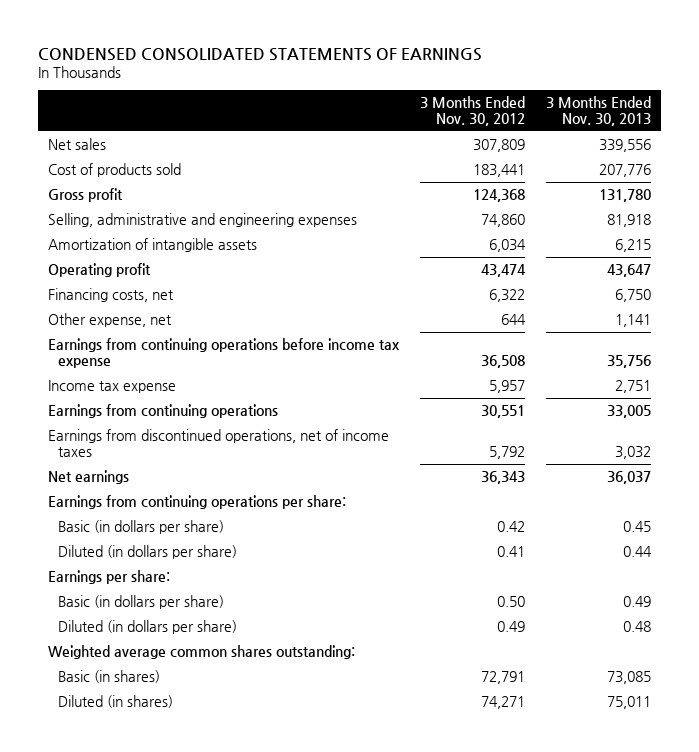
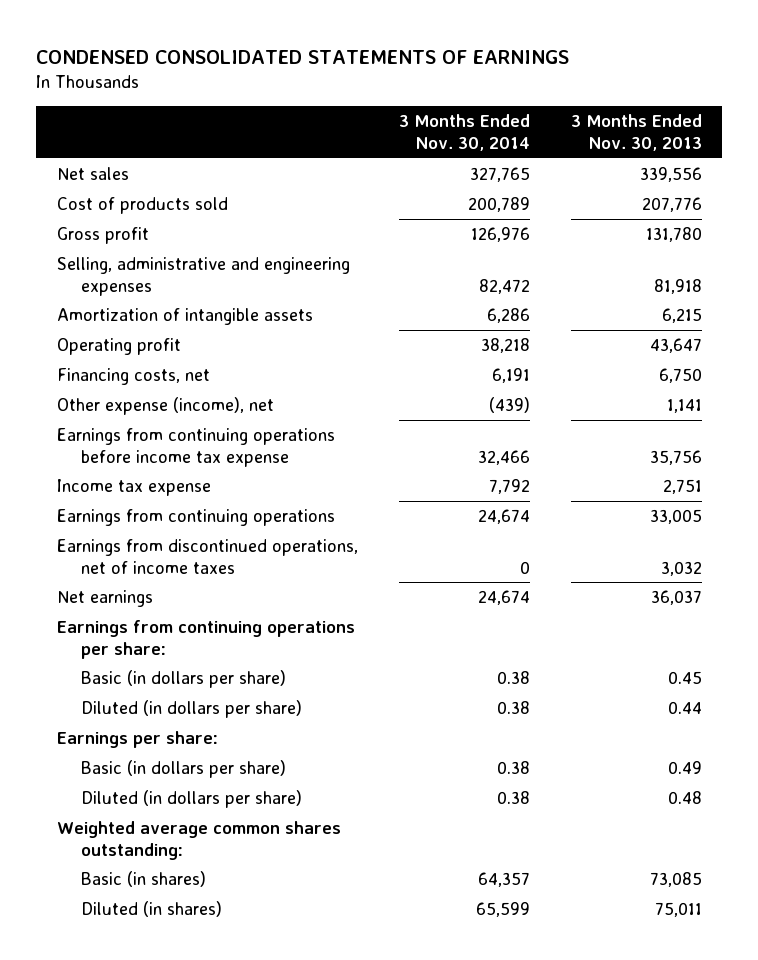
[420,96,526,127] 3 Months Ended Nov. 30, 2012 -> none
none -> [398,114,530,151] 3 Months Ended Nov. 30, 2014
[48,313,173,328] Other expense, net -> [56,396,274,415] Other expense (income), net

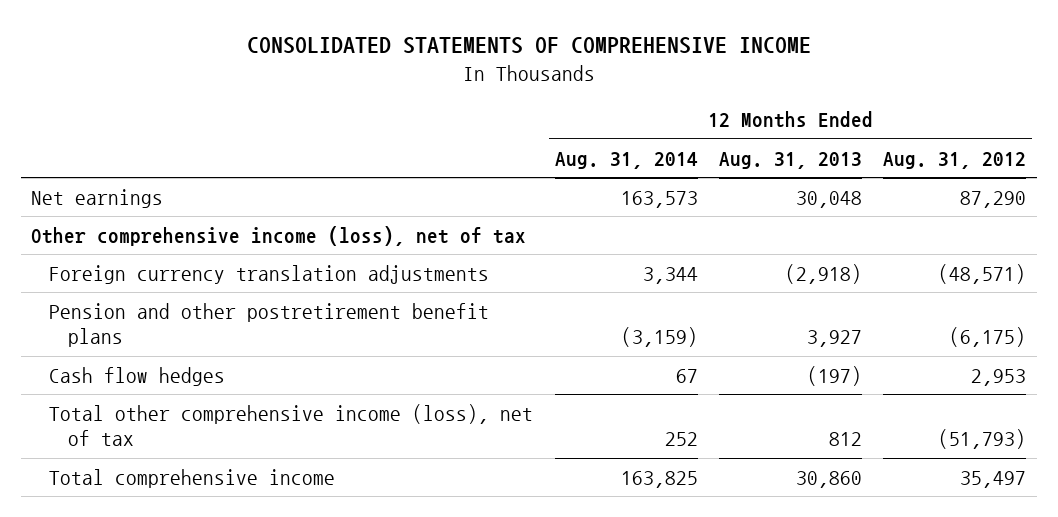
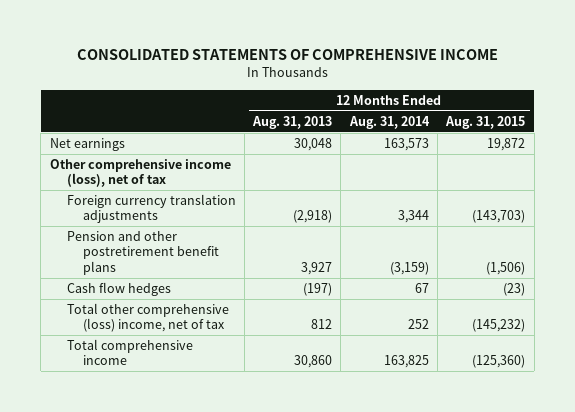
[883,151,1027,169] Aug. 31, 2012 -> none
none -> [445,115,526,129] Aug. 31, 2015
[49,403,534,447] Total other comprehensive income (loss), net of tax -> [66,303,229,333] Total other comprehensive (loss) income, net of tax

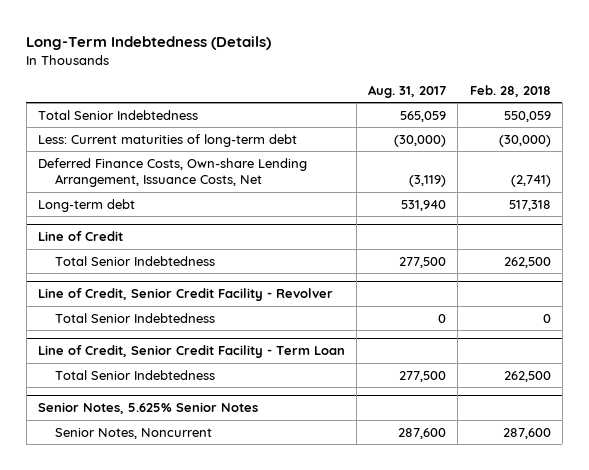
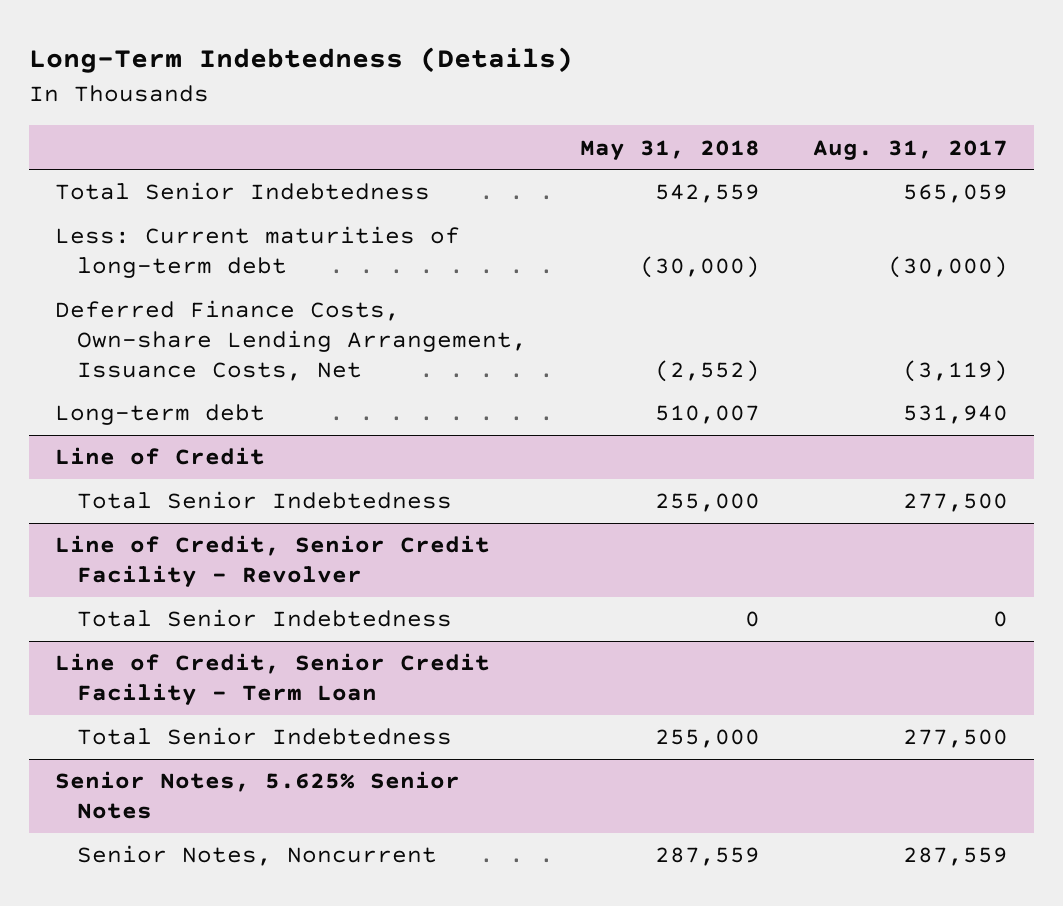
[469,84,551,97] Feb. 28, 2018 -> none
none -> [579,139,760,160] May 31, 2018
[398,427,447,439] 287,600 -> [902,847,1008,867] 287,559

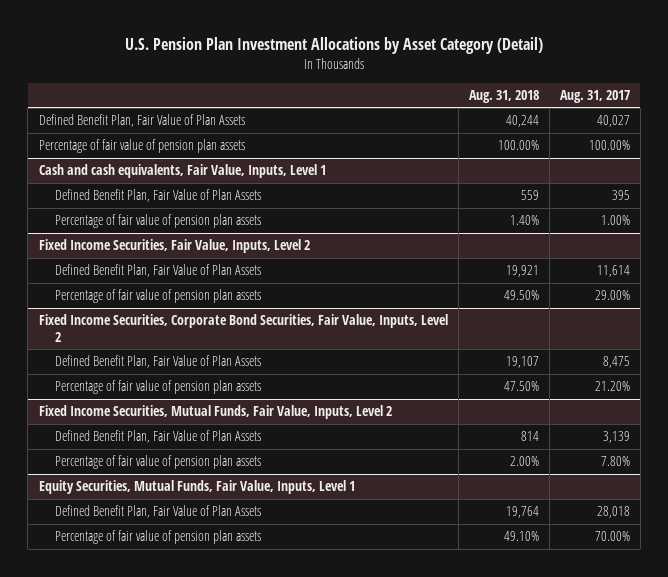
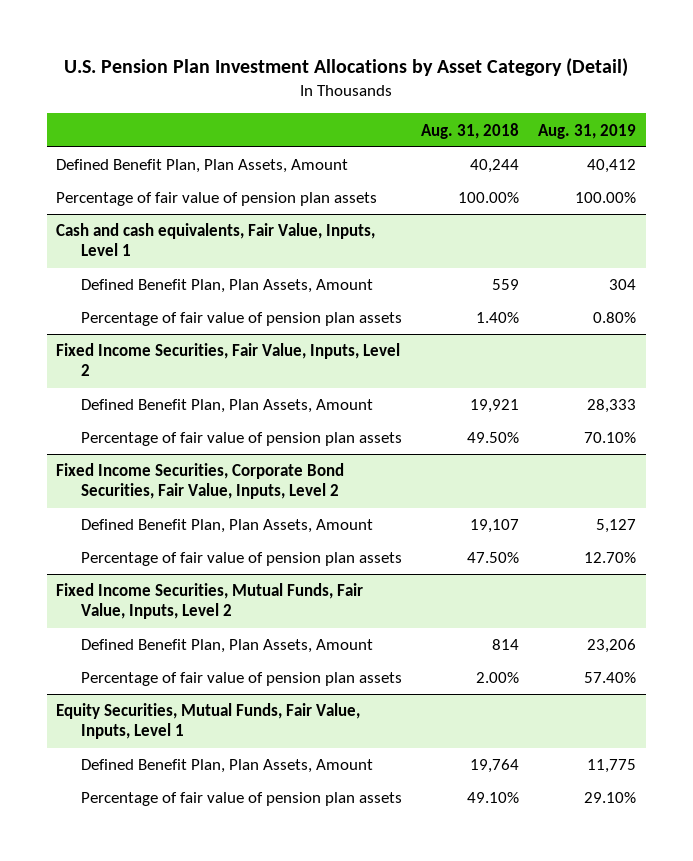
[559,89,630,103] Aug. 31, 2017 -> none
none -> [538,123,637,139] Aug. 31, 2019
[38,114,245,128] Defined Benefit Plan, Fair Value of Plan Assets -> [56,159,349,174] Defined Benefit Plan, Plan Assets, Amount
[54,189,261,203] Defined Benefit Plan, Fair Value of Plan Assets -> [81,279,374,294] Defined Benefit Plan, Plan Assets, Amount
[54,264,261,278] Defined Benefit Plan, Fair Value of Plan Assets -> [81,399,374,414] Defined Benefit Plan, Plan Assets, Amount
[54,355,261,369] Defined Benefit Plan, Fair Value of Plan Assets -> [81,519,374,534] Defined Benefit Plan, Plan Assets, Amount
[54,430,261,444] Defined Benefit Plan, Fair Value of Plan Assets -> [81,639,374,654] Defined Benefit Plan, Plan Assets, Amount
[54,505,261,519] Defined Benefit Plan, Fair Value of Plan Assets -> [81,759,374,774] Defined Benefit Plan, Plan Assets, Amount

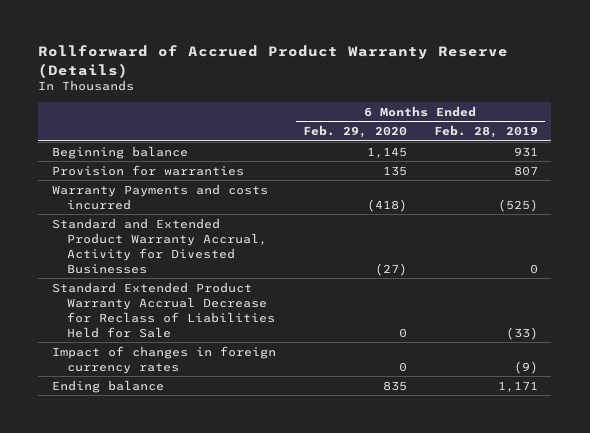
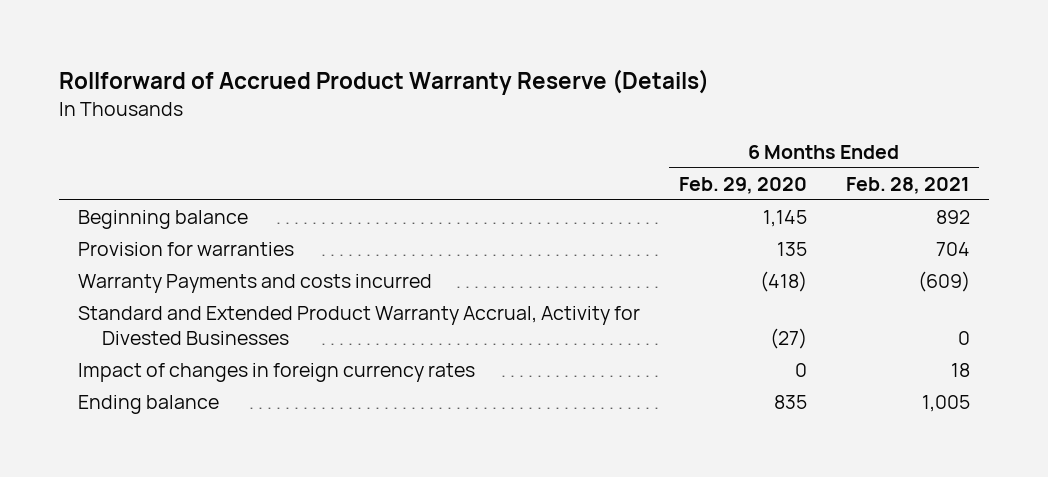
[433,125,538,139] Feb. 28, 2019 -> none
none -> [845,176,970,194] Feb. 28, 2021
[51,281,275,338] Standard Extended Product Warranty Accrual Decrease for Reclass of Liabilities Held for Sale -> none

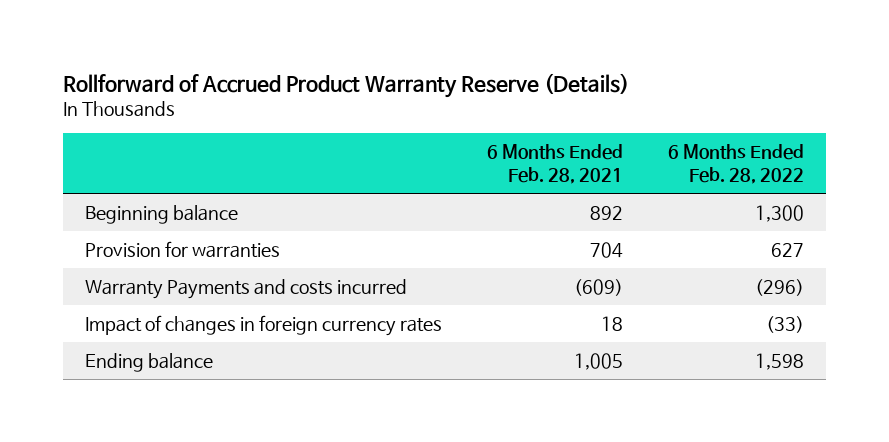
[678,176,807,194] Feb. 29, 2020 -> none
none -> [667,143,804,184] 6 Months Ended Feb. 28, 2022
[78,306,641,346] Standard and Extended Product Warranty Accrual, Activity for Divested Businesses -> none

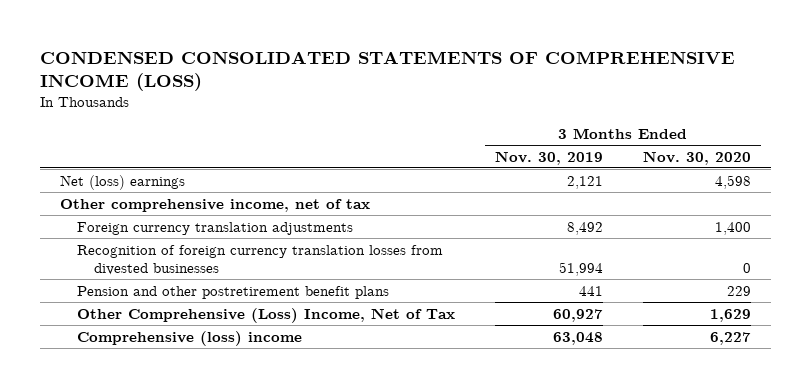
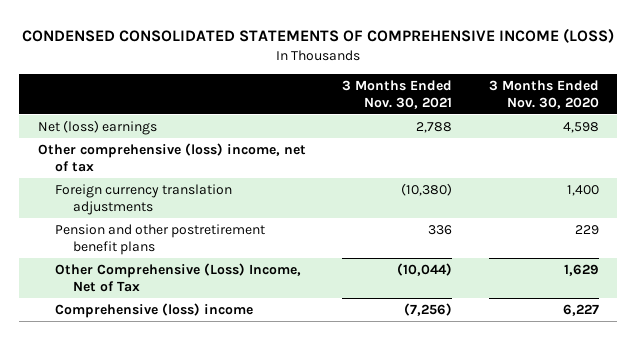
[495,150,604,165] Nov. 30, 2019 -> none
none -> [342,79,453,109] 3 Months Ended Nov. 30, 2021
[60,198,371,212] Other comprehensive income, net of tax -> [37,142,306,172] Other comprehensive (loss) income, net of tax
[77,244,444,276] Recognition of foreign currency translation losses from divested businesses -> none

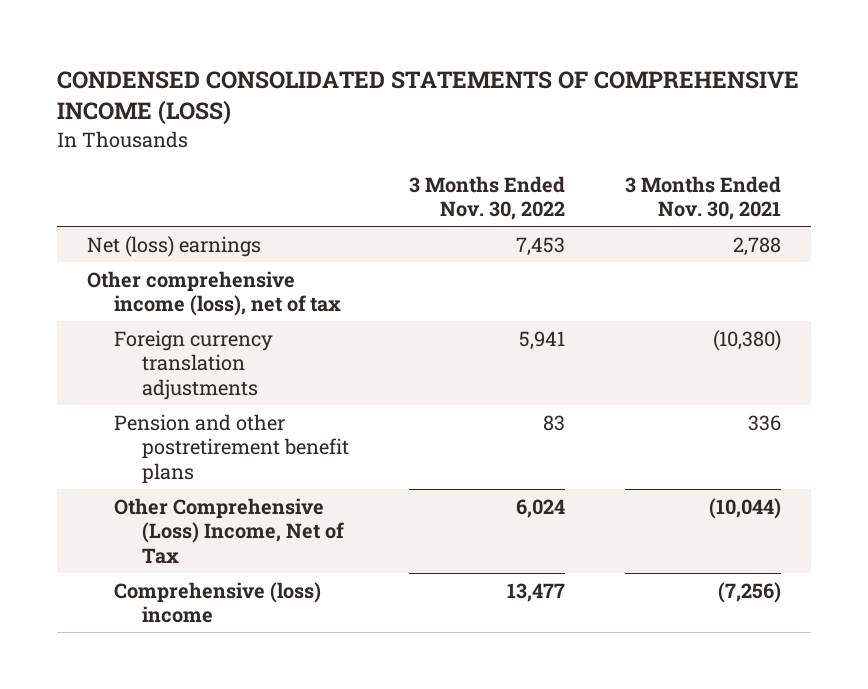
[488,79,599,109] 3 Months Ended Nov. 30, 2020 -> none
none -> [409,175,566,221] 3 Months Ended Nov. 30, 2022
[37,142,306,172] Other comprehensive (loss) income, net of tax -> [86,270,342,317] Other comprehensive income (loss), net of tax

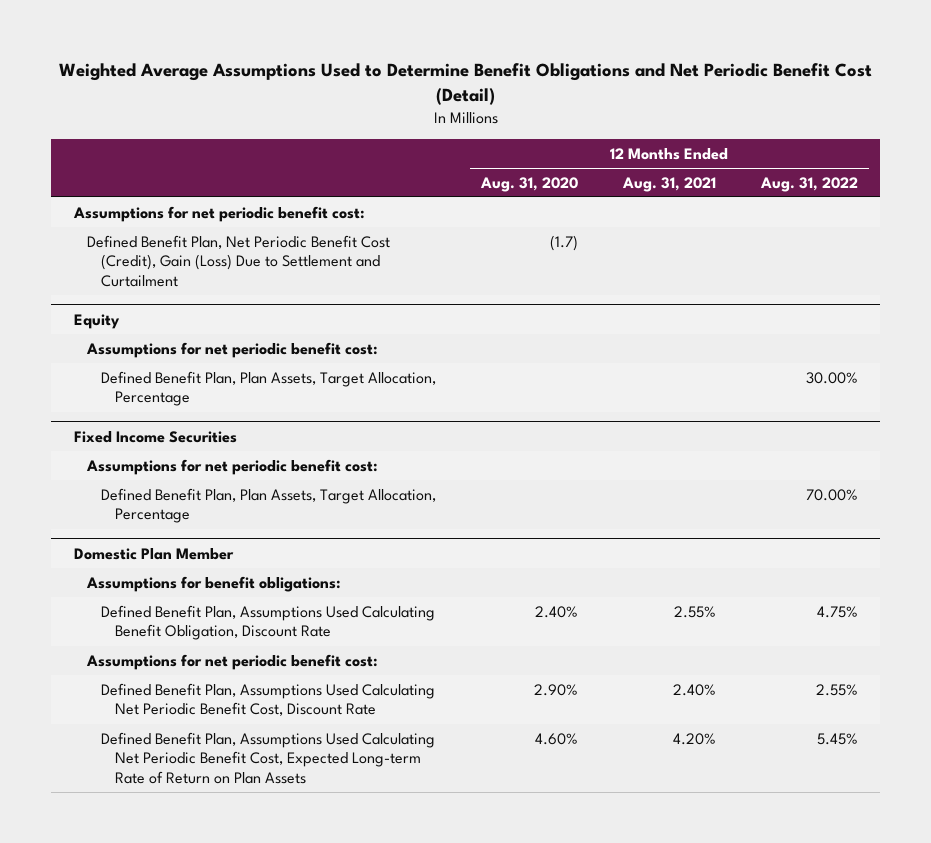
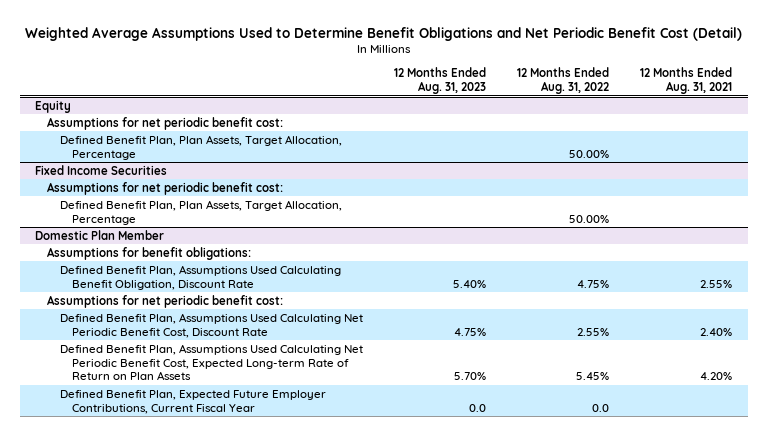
[480,176,579,192] Aug. 31, 2020 -> none
none -> [393,67,486,95] 12 Months Ended Aug. 31, 2023
[72,205,365,222] Assumptions for net periodic benefit cost: -> none
[87,234,391,288] Defined Benefit Plan, Net Periodic Benefit Cost (Credit), Gain (Loss) Due to Settlement and Curtailment -> none
[805,371,858,384] 30.00% -> [569,149,610,158] 50.00%
[805,488,858,501] 70.00% -> [569,214,610,223] 50.00%
none -> [59,389,326,414] Defined Benefit Plan, Expected Future Employer Contributions, Current Fiscal Year

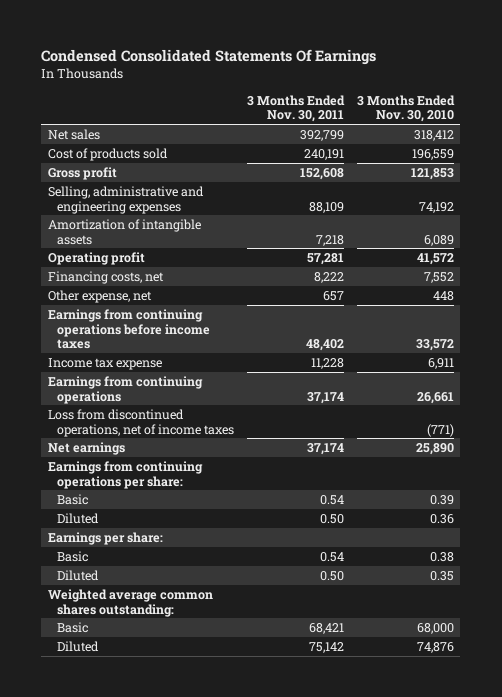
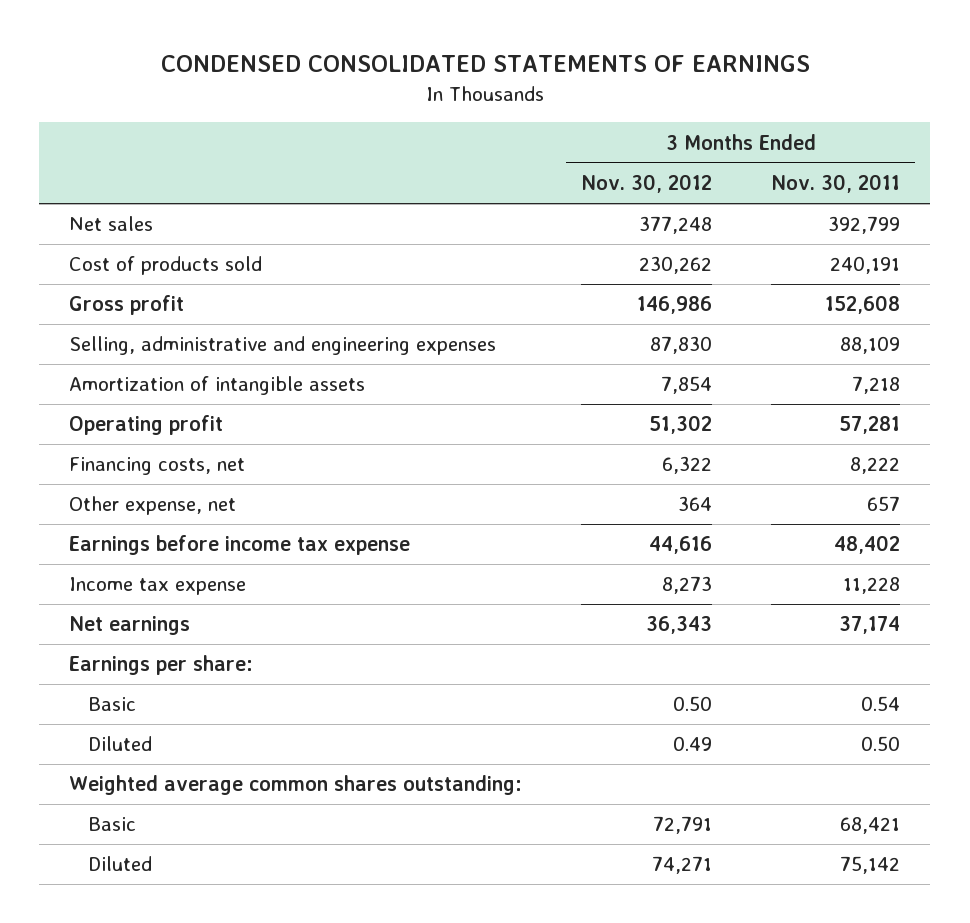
[41,48,377,65] Condensed Consolidated Statements Of Earnings -> [160,55,810,73] CONDENSED CONSOLIDATED STATEMENTS OF EARNINGS
[356,94,455,123] 3 Months Ended Nov. 30, 2010 -> none
none -> [581,174,713,194] Nov. 30, 2012
[47,308,211,350] Earnings from continuing operations before income taxes -> [69,535,411,556] Earnings before income tax expense
[47,375,203,404] Earnings from continuing operations -> none
[47,408,235,437] Loss from discontinued operations, net of income taxes -> none
[47,460,203,489] Earnings from continuing operations per share: -> none
[57,493,89,505] Basic -> none
[57,512,100,524] Diluted -> none

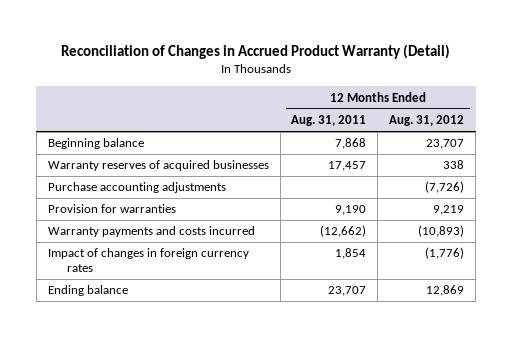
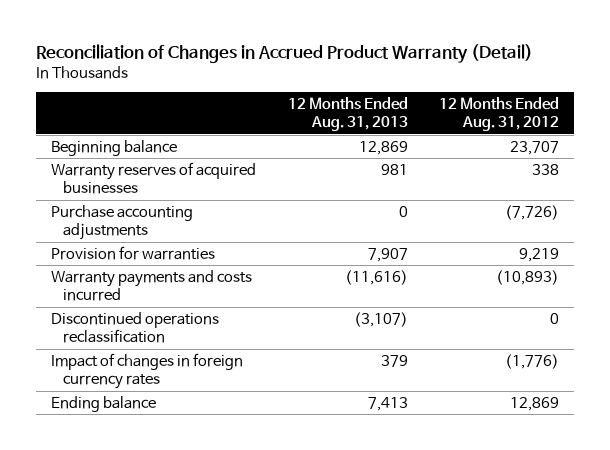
[291,114,367,126] Aug. 31, 2011 -> none
none -> [287,96,408,132] 12 Months Ended Aug. 31, 2013
none -> [51,311,220,344] Discontinued operations reclassification

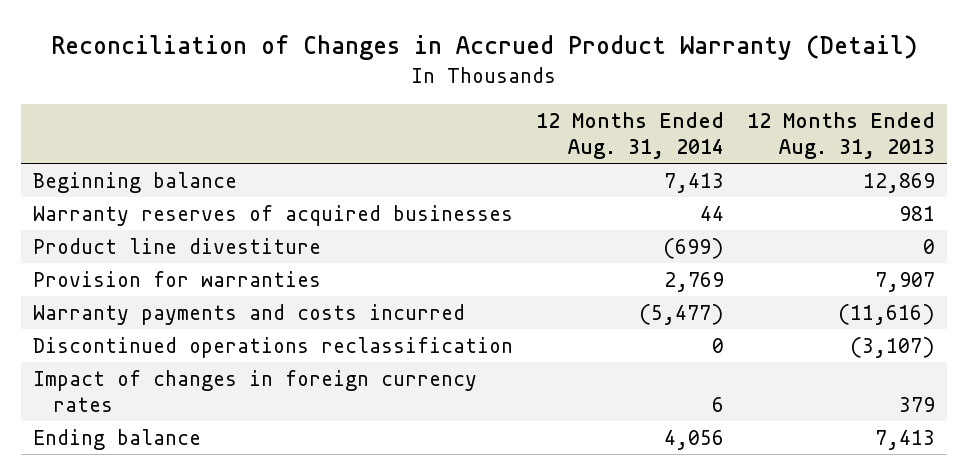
[438,96,559,132] 12 Months Ended Aug. 31, 2012 -> none
none -> [536,111,725,160] 12 Months Ended Aug. 31, 2014
[51,204,194,241] Purchase accounting adjustments -> none
none -> [32,237,321,254] Product line divestiture

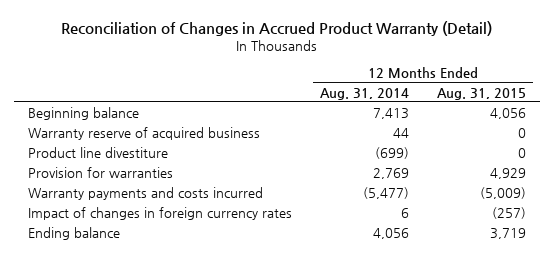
[747,111,936,160] 12 Months Ended Aug. 31, 2013 -> none
none -> [437,87,527,100] Aug. 31, 2015
[32,204,513,226] Warranty reserves of acquired businesses -> [27,127,260,141] Warranty reserve of acquired business
[32,336,513,358] Discontinued operations reclassification -> none

